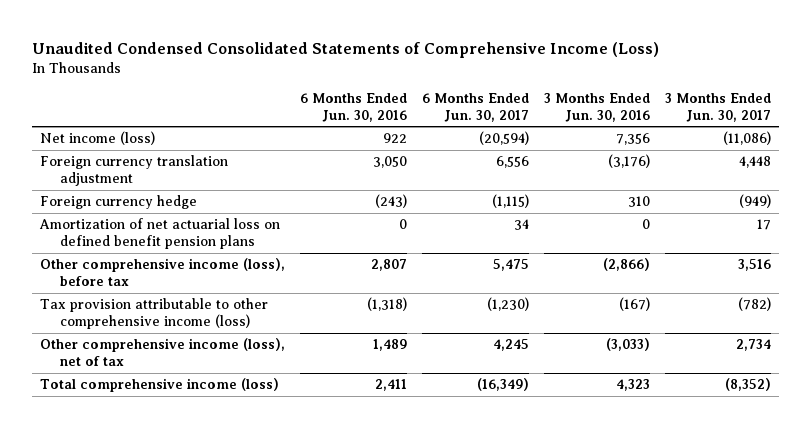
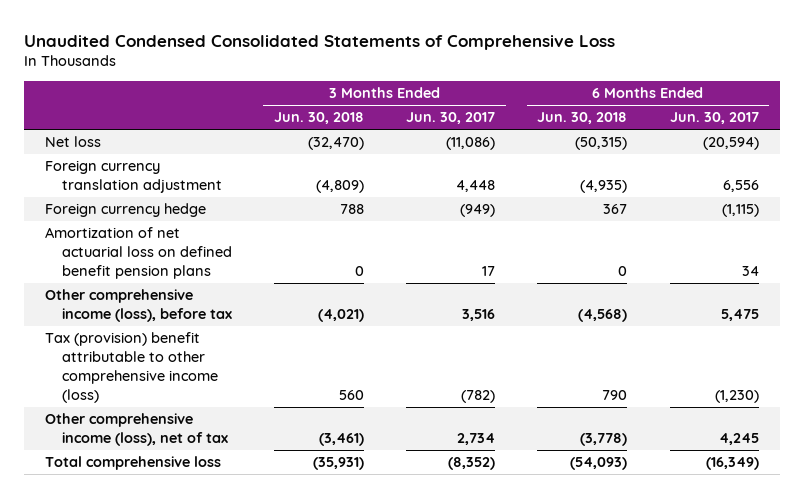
[32,41,660,58] Unaudited Condensed Consolidated Statements of Comprehensive Income (Loss) -> [23,34,615,50] Unaudited Condensed Consolidated Statements of Comprehensive Loss
[299,92,407,122] 6 Months Ended Jun. 30, 2016 -> none
[544,92,651,122] 3 Months Ended Jun. 30, 2016 -> none
none -> [273,112,364,125] Jun. 30, 2018
none -> [537,112,628,125] Jun. 30, 2018
[39,131,155,146] Net income (loss) -> [44,136,101,148] Net loss
[39,298,268,330] Tax provision attributable to other comprehensive income (loss) -> [44,332,218,404] Tax (provision) benefit attributable to other comprehensive income (loss)
[39,378,279,393] Total comprehensive income (loss) -> [44,456,221,471] Total comprehensive loss

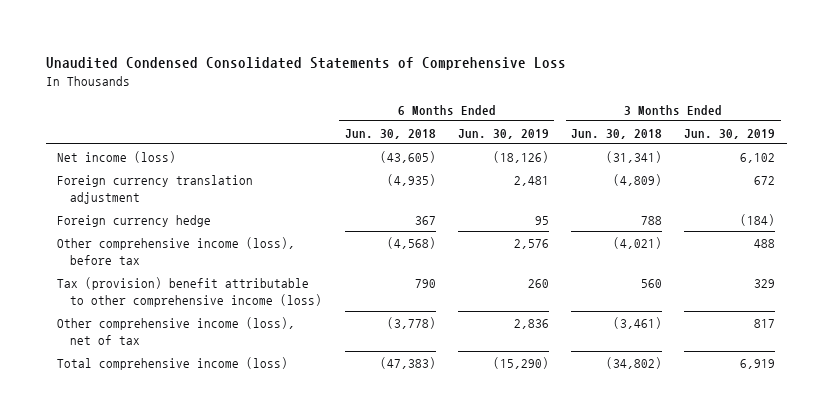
[406,112,496,125] Jun. 30, 2017 -> none
[669,112,759,125] Jun. 30, 2017 -> none
none -> [457,128,549,139] Jun. 30, 2019
none -> [684,128,776,139] Jun. 30, 2019
[44,136,101,148] Net loss -> [57,150,177,163] Net income (loss)
[307,137,364,151] (32,470) -> [606,150,663,163] (31,341)
[575,137,628,151] (50,315) -> [379,150,436,163] (43,605)
[44,227,232,280] Amortization of net actuarial loss on defined benefit pension plans -> none
[44,456,221,471] Total comprehensive loss -> [57,356,289,370] Total comprehensive income (loss)
[312,457,364,471] (35,931) -> [606,356,663,369] (34,802)
[570,457,628,471] (54,093) -> [379,356,436,369] (47,383)

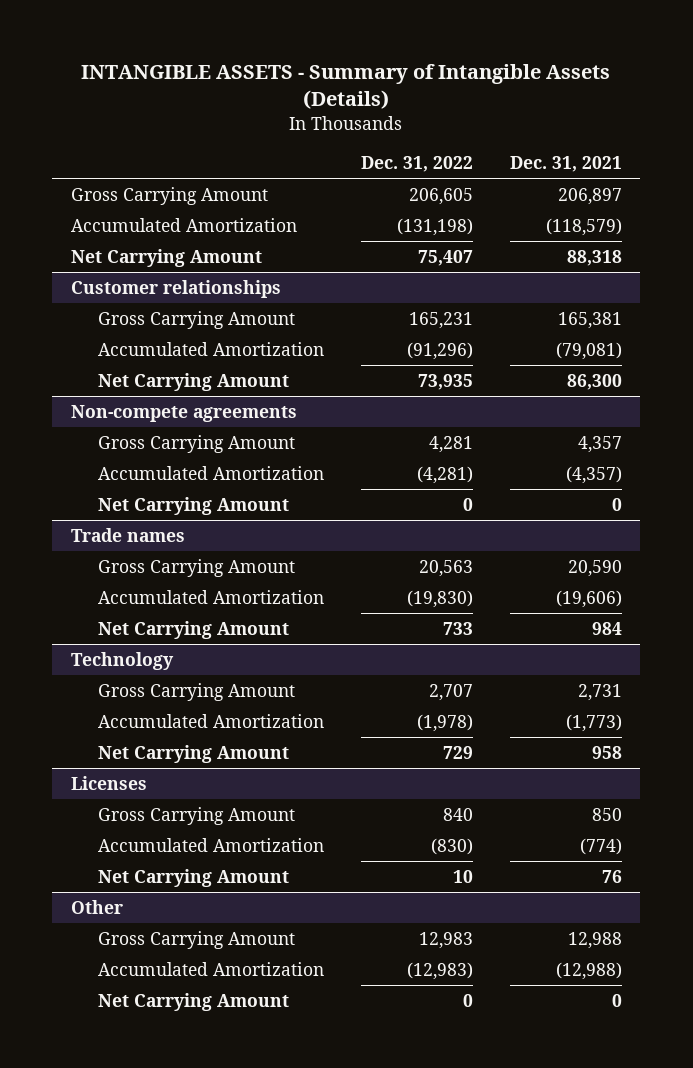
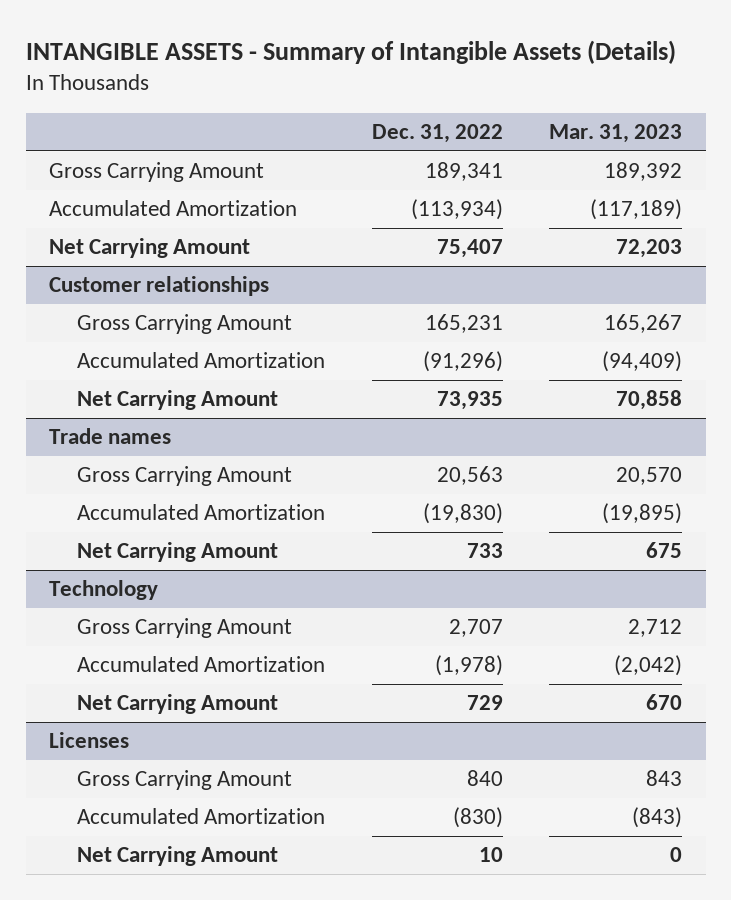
[509,156,622,173] Dec. 31, 2021 -> none
none -> [549,123,683,143] Mar. 31, 2023
[409,187,474,205] 206,605 -> [424,162,503,182] 189,341
[397,217,474,236] (131,198) -> [410,199,503,221] (113,934)
[70,404,297,422] Non-compete agreements -> none
[98,434,296,453] Gross Carrying Amount -> none
[98,465,325,480] Accumulated Amortization -> none
[98,496,290,515] Net Carrying Amount -> none
[70,899,123,914] Other -> none
[98,930,296,949] Gross Carrying Amount -> none
[98,961,325,976] Accumulated Amortization -> none
[98,992,290,1011] Net Carrying Amount -> none

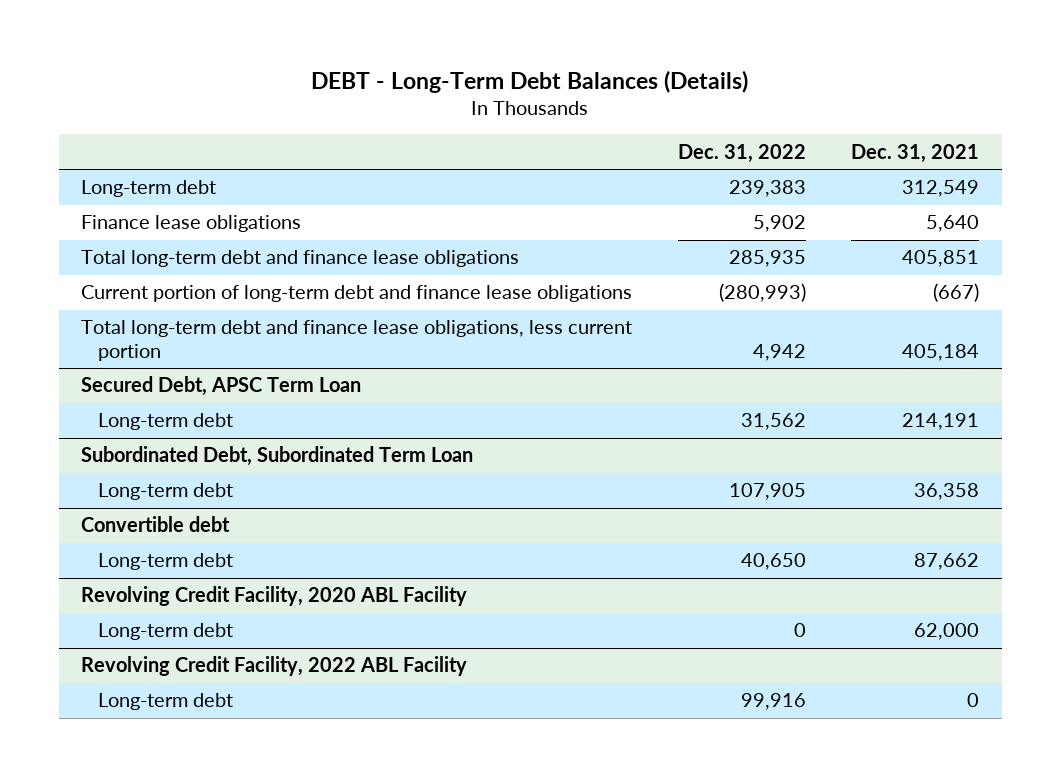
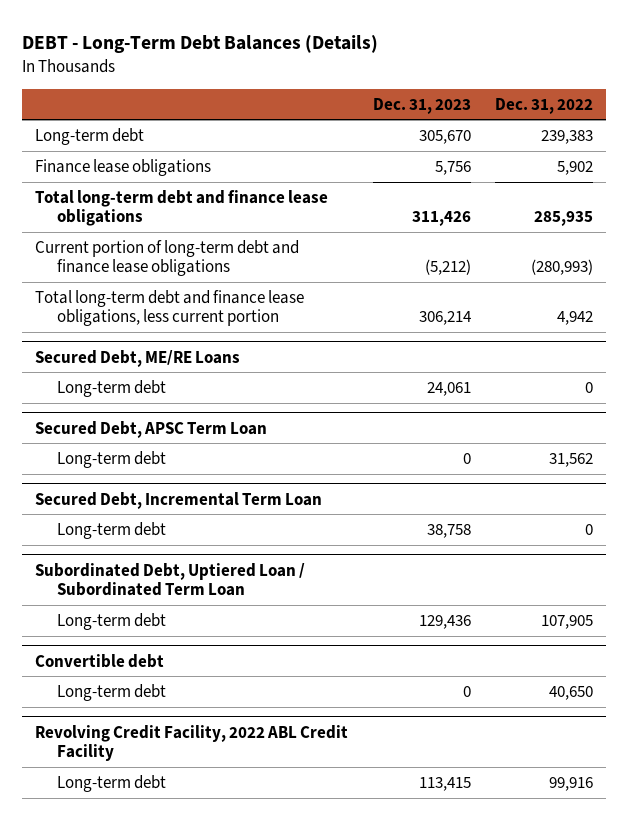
[851,143,980,163] Dec. 31, 2021 -> none
none -> [372,97,471,114] Dec. 31, 2023
none -> [34,349,240,367] Secured Debt, ME/RE Loans
none -> [57,379,167,397] Long-term debt
none -> [34,491,322,509] Secured Debt, Incremental Term Loan
none -> [57,521,167,539] Long-term debt
[81,446,474,467] Subordinated Debt, Subordinated Term Loan -> [34,562,305,597] Subordinated Debt, Uptiered Loan / Subordinated Term Loan
[81,586,468,607] Revolving Credit Facility, 2020 ABL Facility -> none
[98,623,234,641] Long-term debt -> none
[81,656,468,677] Revolving Credit Facility, 2022 ABL Facility -> [34,724,348,762] Revolving Credit Facility, 2022 ABL Credit Facility

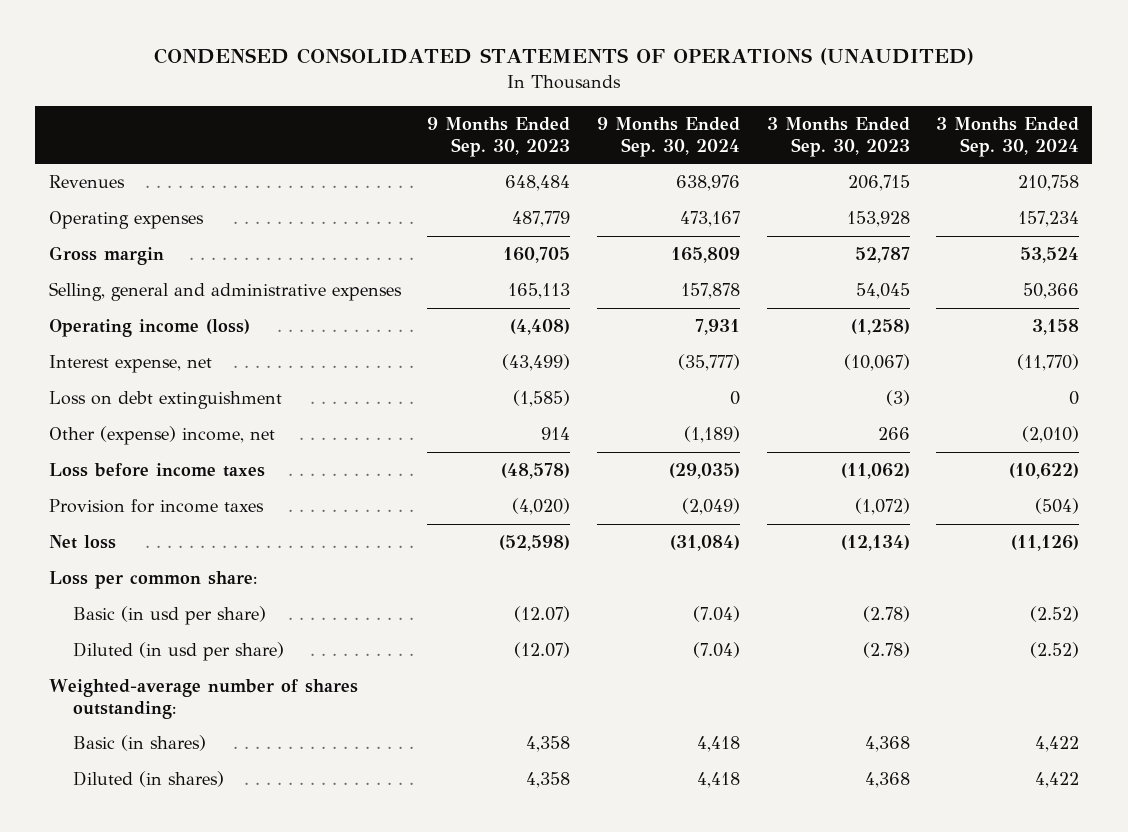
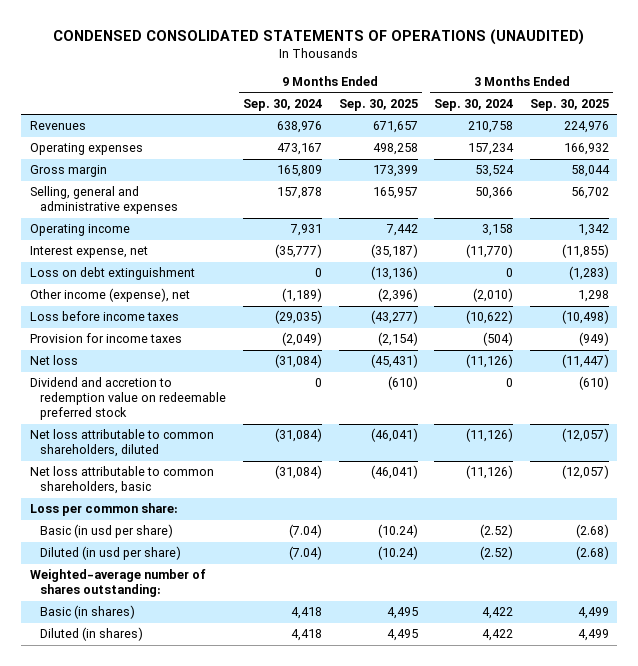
[427,116,571,157] 9 Months Ended Sep. 30, 2023 -> none
[766,116,910,157] 3 Months Ended Sep. 30, 2023 -> none
none -> [338,98,418,111] Sep. 30, 2025
none -> [529,98,609,111] Sep. 30, 2025
[48,318,250,337] Operating income (loss) -> [29,224,130,237] Operating income
[48,425,275,445] Other (expense) income, net -> [29,288,190,303] Other income (expense), net
none -> [29,377,227,421] Dividend and accretion to redemption value on redeemable preferred stock
none -> [29,429,214,458] Net loss attributable to common shareholders, diluted
none -> [29,466,214,495] Net loss attributable to common shareholders, basic

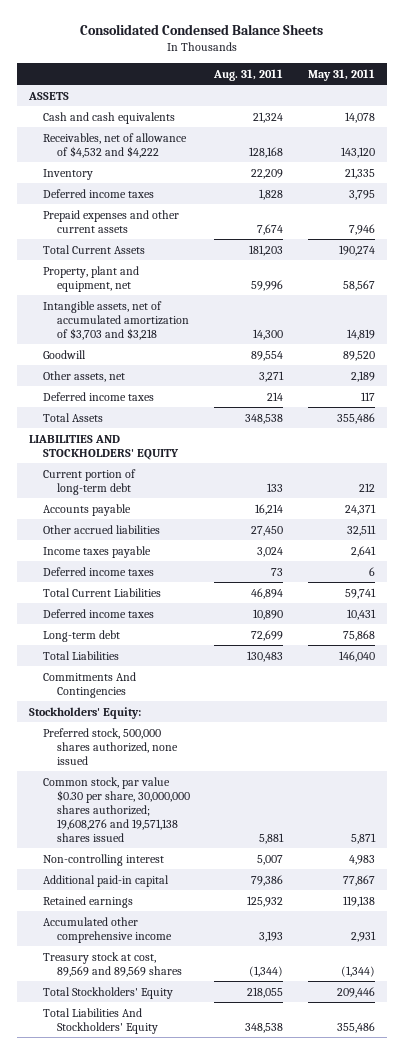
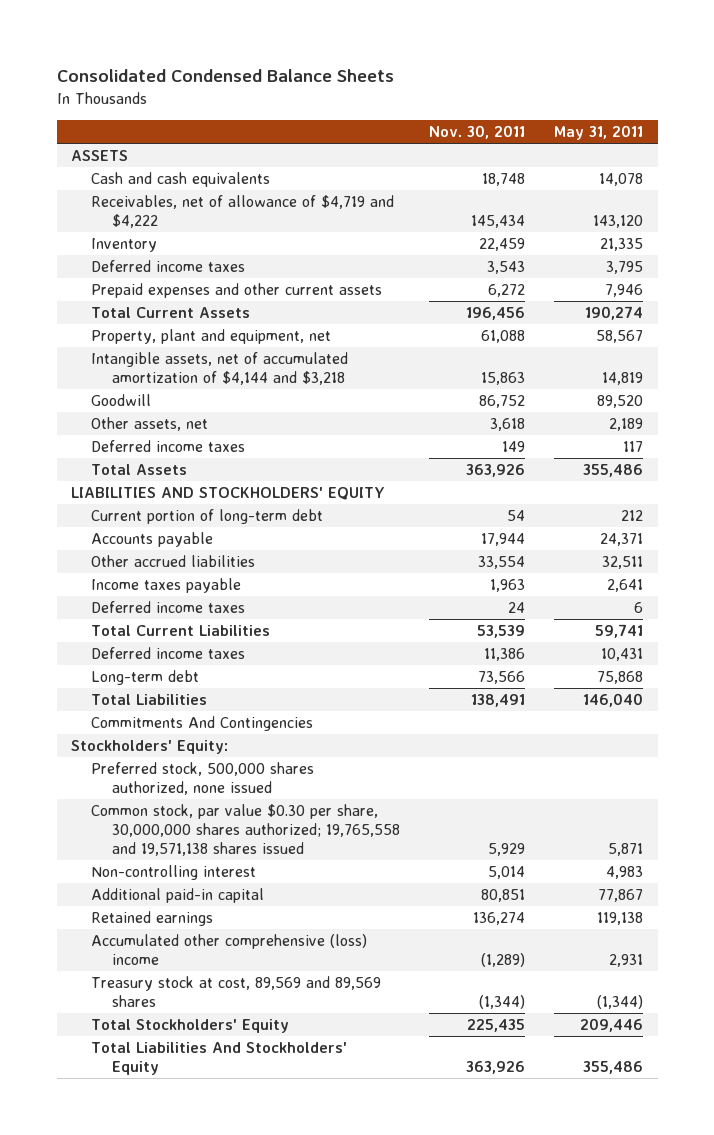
[213,68,284,81] Aug. 31, 2011 -> none
none -> [428,124,525,139] Nov. 30, 2011
[42,132,187,158] Receivables, net of allowance of $4,532 and $4,222 -> [91,195,395,229] Receivables, net of allowance of $4,719 and $4,222
[42,300,189,340] Intangible assets, net of accumulated amortization of $3,703 and $3,218 -> [91,352,349,386] Intangible assets, net of accumulated amortization of $4,144 and $3,218
[42,776,190,842] Common stock, par value $0.30 per share, 30,000,000 shares authorized; 19,608,276 and 19,571,138 shares issued -> [91,804,400,857] Common stock, par value $0.30 per share, 30,000,000 shares authorized; 19,765,558 and 19,571,138 shares issued
[42,916,172,943] Accumulated other comprehensive income -> [91,934,368,966] Accumulated other comprehensive (loss) income

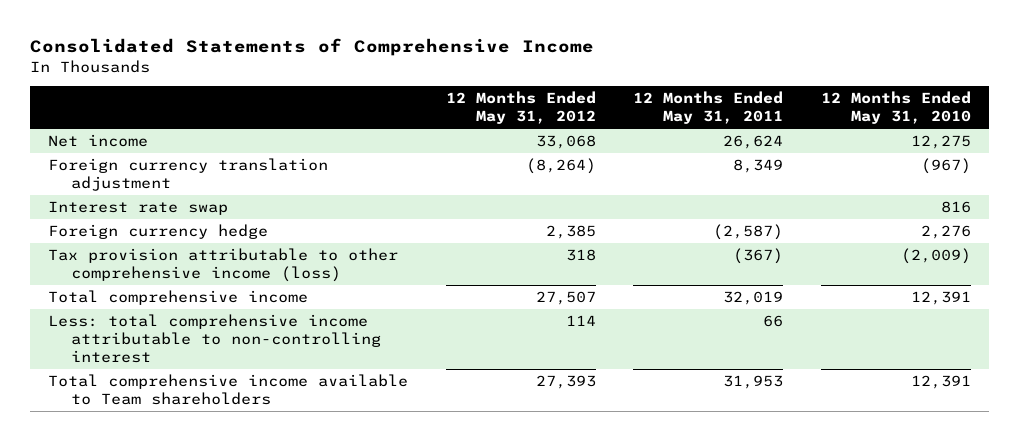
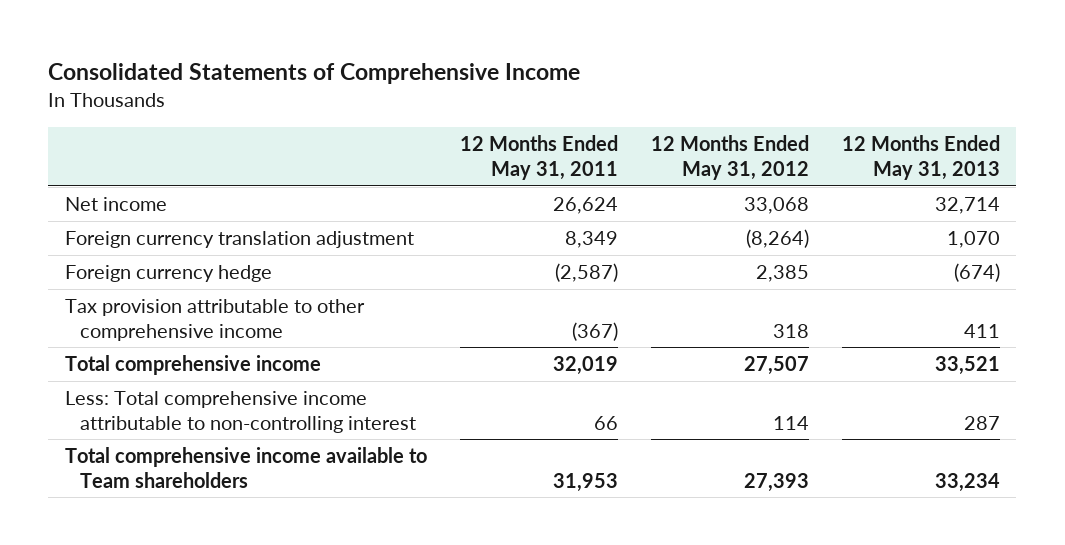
[820,91,971,125] 12 Months Ended May 31, 2010 -> none
none -> [841,135,1000,181] 12 Months Ended May 31, 2013
[48,201,229,216] Interest rate swap -> none
[48,248,399,283] Tax provision attributable to other comprehensive income (loss) -> [64,299,365,341] Tax provision attributable to other comprehensive income
[48,314,382,363] Less: total comprehensive income attributable to non-controlling interest -> [64,391,416,433] Less: Total comprehensive income attributable to non-controlling interest

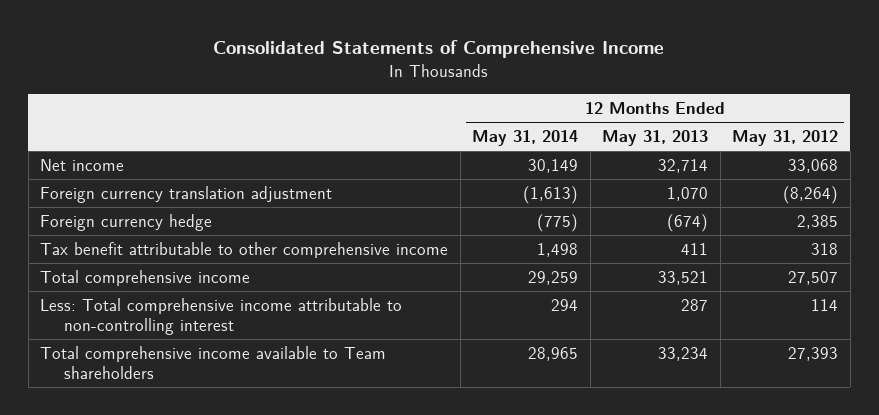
[459,135,618,181] 12 Months Ended May 31, 2011 -> none
none -> [472,130,579,147] May 31, 2014
[64,299,365,341] Tax provision attributable to other comprehensive income -> [40,242,449,259] Tax benefit attributable to other comprehensive income

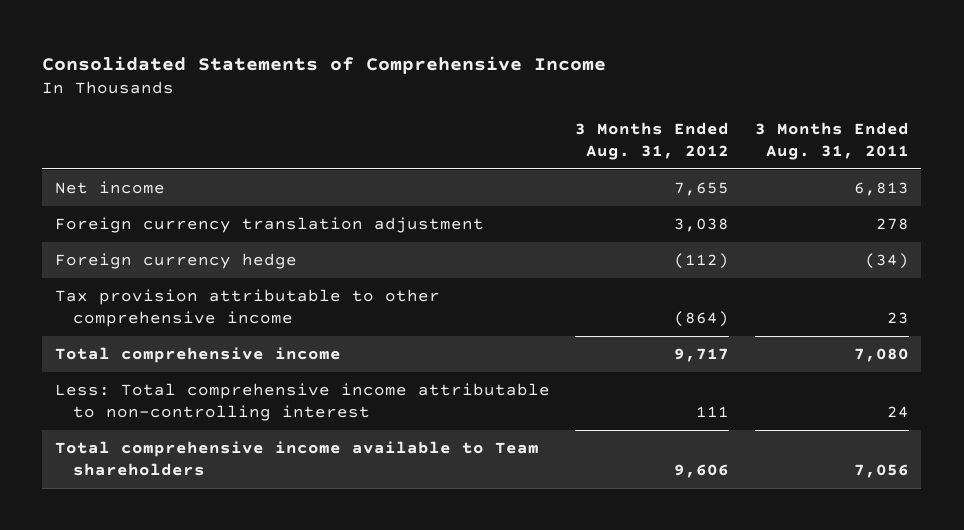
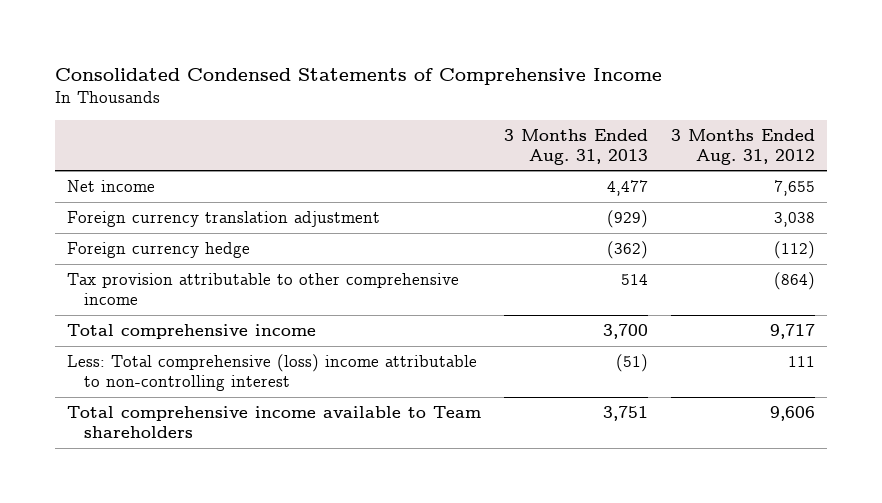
[42,55,607,74] Consolidated Statements of Comprehensive Income -> [54,67,662,85] Consolidated Condensed Statements of Comprehensive Income
[754,121,909,160] 3 Months Ended Aug. 31, 2011 -> none
none -> [503,129,648,165] 3 Months Ended Aug. 31, 2013
[55,383,551,422] Less: Total comprehensive income attributable to non-controlling interest -> [66,354,477,391] Less: Total comprehensive (loss) income attributable to non-controlling interest

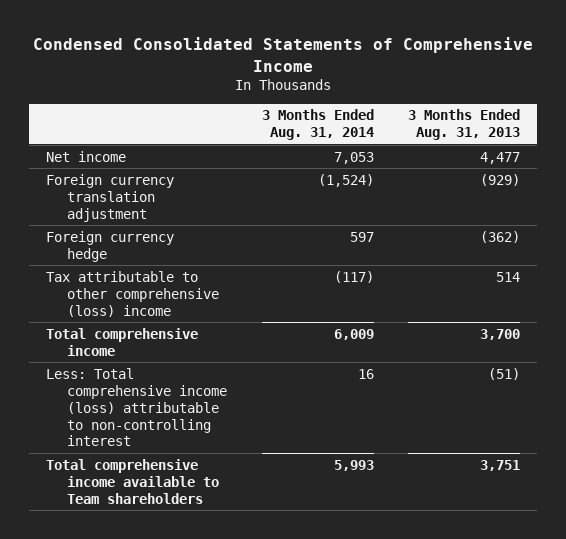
[54,67,662,85] Consolidated Condensed Statements of Comprehensive Income -> [33,37,534,72] Condensed Consolidated Statements of Comprehensive Income
[671,129,816,165] 3 Months Ended Aug. 31, 2012 -> none
none -> [261,109,374,141] 3 Months Ended Aug. 31, 2014
[66,273,459,305] Tax provision attributable to other comprehensive income -> [46,270,220,317] Tax attributable to other comprehensive (loss) income
[66,354,477,391] Less: Total comprehensive (loss) income attributable to non-controlling interest -> [46,367,228,447] Less: Total comprehensive income (loss) attributable to non-controlling interest

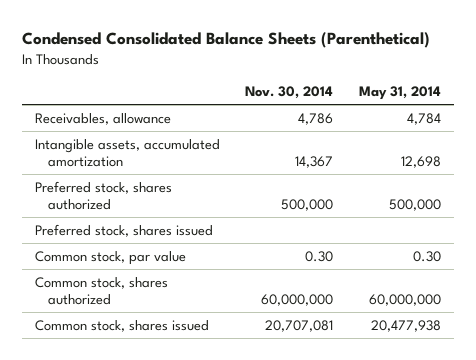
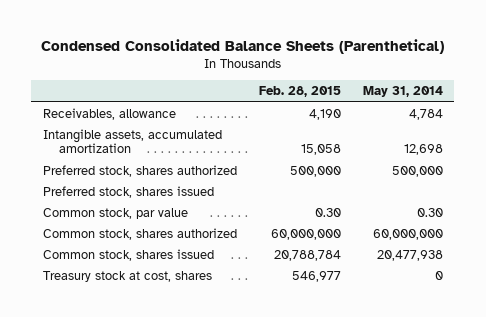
[245,86,334,100] Nov. 30, 2014 -> none
none -> [258,86,341,98] Feb. 28, 2015
none -> [42,270,212,282] Treasury stock at cost, shares

